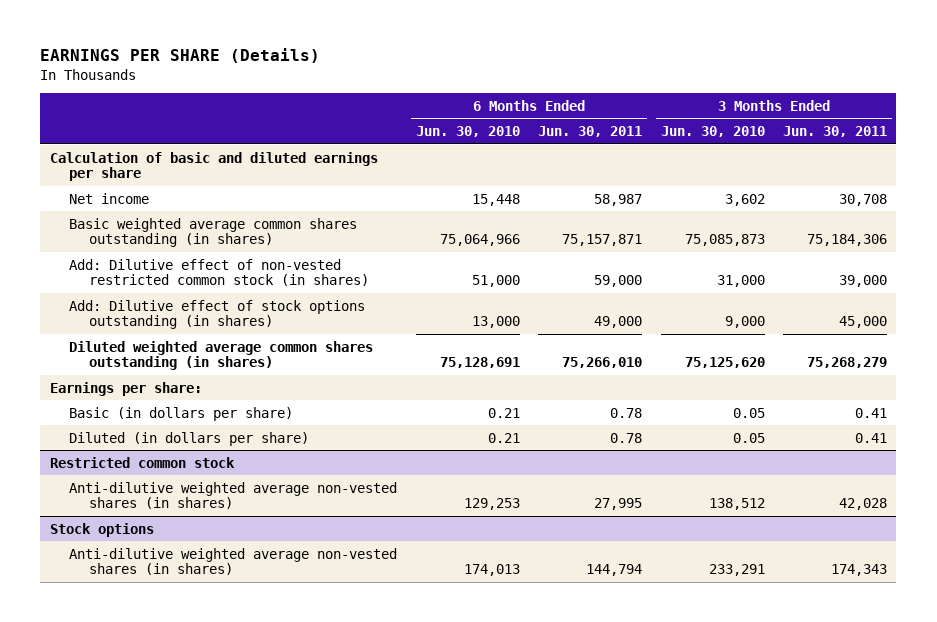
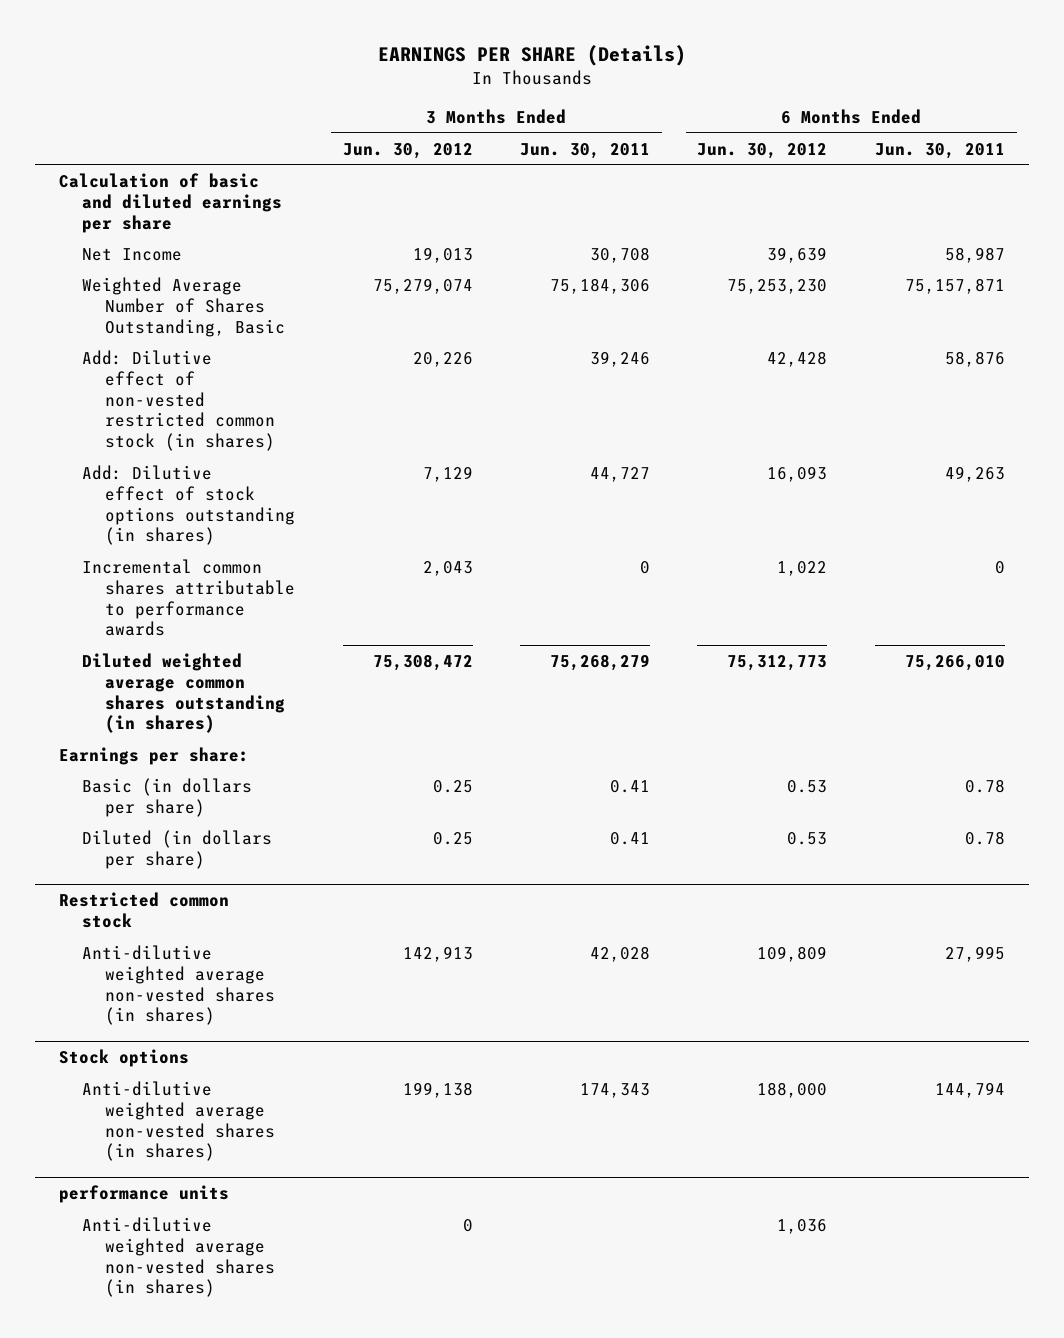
[415,126,520,138] Jun. 30, 2010 -> none
[660,126,765,138] Jun. 30, 2010 -> none
none -> [342,142,473,159] Jun. 30, 2012
none -> [697,142,828,159] Jun. 30, 2012
[69,192,150,204] Net income -> [81,247,182,261] Net Income
[69,217,358,248] Basic weighted average common shares outstanding (in shares) -> [81,276,286,337] Weighted Average Number of Shares Outstanding, Basic
[594,275,643,288] 59,000 -> [944,350,1005,367] 58,876
[839,275,888,288] 39,000 -> [590,350,651,367] 39,246
[594,316,643,329] 49,000 -> [944,465,1005,482] 49,263
[839,316,888,329] 45,000 -> [590,466,651,482] 44,727
none -> [81,558,296,637] Incremental common shares attributable to performance awards
none -> [58,1185,229,1204] performance units
none -> [81,1216,276,1298] Anti-dilutive weighted average non-vested shares (in shares)

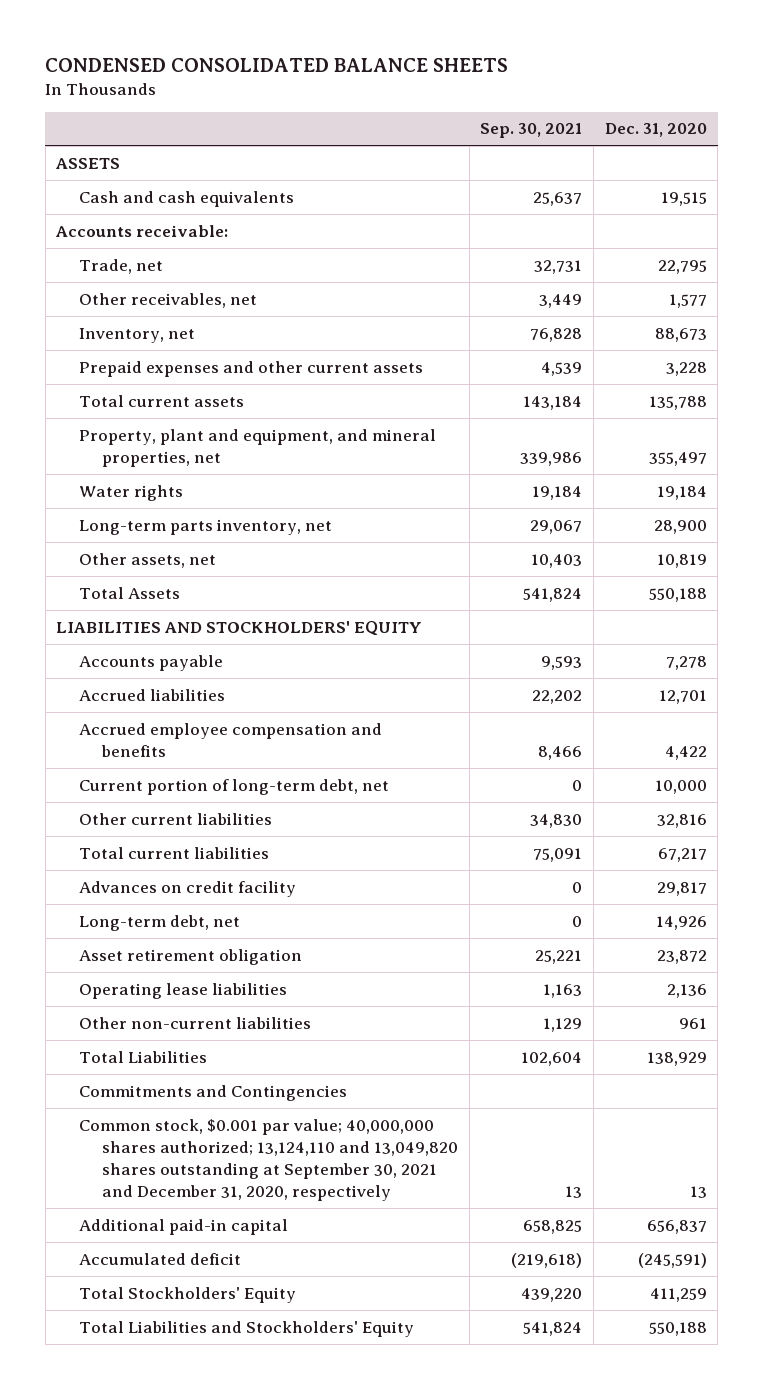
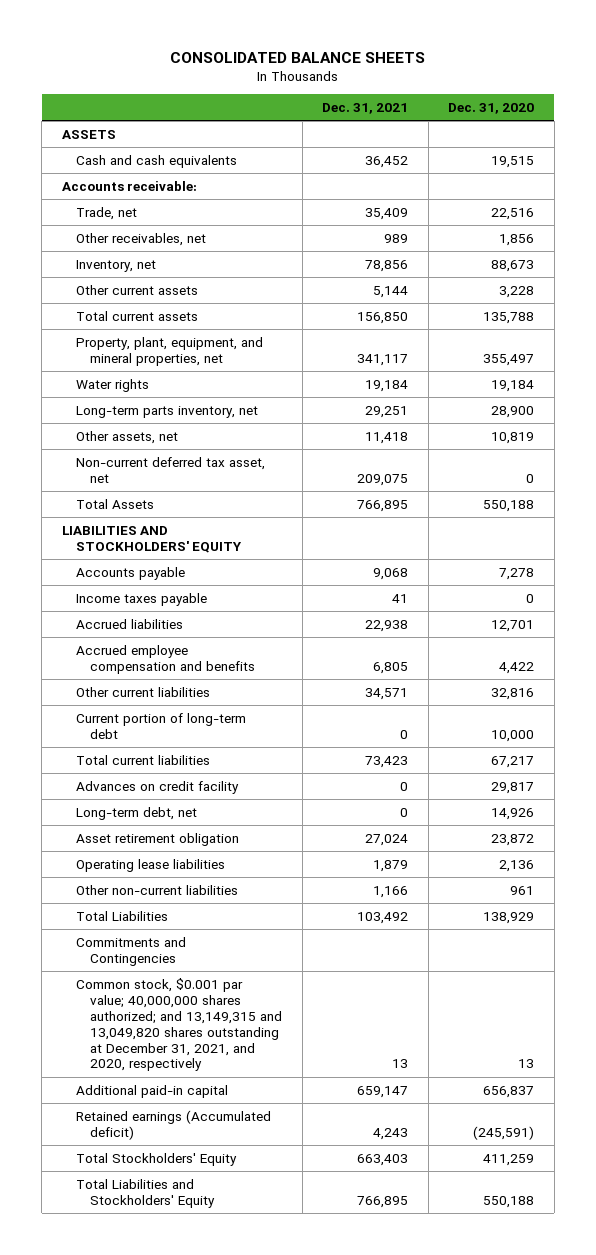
[45,57,509,72] CONDENSED CONSOLIDATED BALANCE SHEETS -> [169,51,425,63] CONSOLIDATED BALANCE SHEETS
[480,123,583,139] Sep. 30, 2021 -> none
none -> [322,103,409,115] Dec. 31, 2021
[657,259,707,274] 22,795 -> [491,207,535,220] 22,516
[668,293,707,308] 1,577 -> [499,233,535,246] 1,856
[79,360,424,377] Prepaid expenses and other current assets -> [75,284,198,295] Other current assets
[79,428,437,467] Property, plant and equipment, and mineral properties, net -> [75,336,263,366] Property, plant, equipment, and mineral properties, net
none -> [75,456,265,483] Non-current deferred tax asset, net
none -> [75,592,207,606] Income taxes payable
[79,778,390,795] Current portion of long-term debt, net -> none
none -> [75,712,246,739] Current portion of long-term debt
[79,1118,459,1201] Common stock, $0.001 par value; 40,000,000 shares authorized; 13,124,110 and 13,049,820 shares outstanding at September 30, 2021 and December 31, 2020, respectively -> [75,977,283,1072] Common stock, $0.001 par value; 40,000,000 shares authorized; and 13,149,315 and 13,049,820 shares outstanding at December 31, 2021, and 2020, respectively
[79,1252,242,1265] Accumulated deficit -> [75,1109,271,1140] Retained earnings (Accumulated deficit)

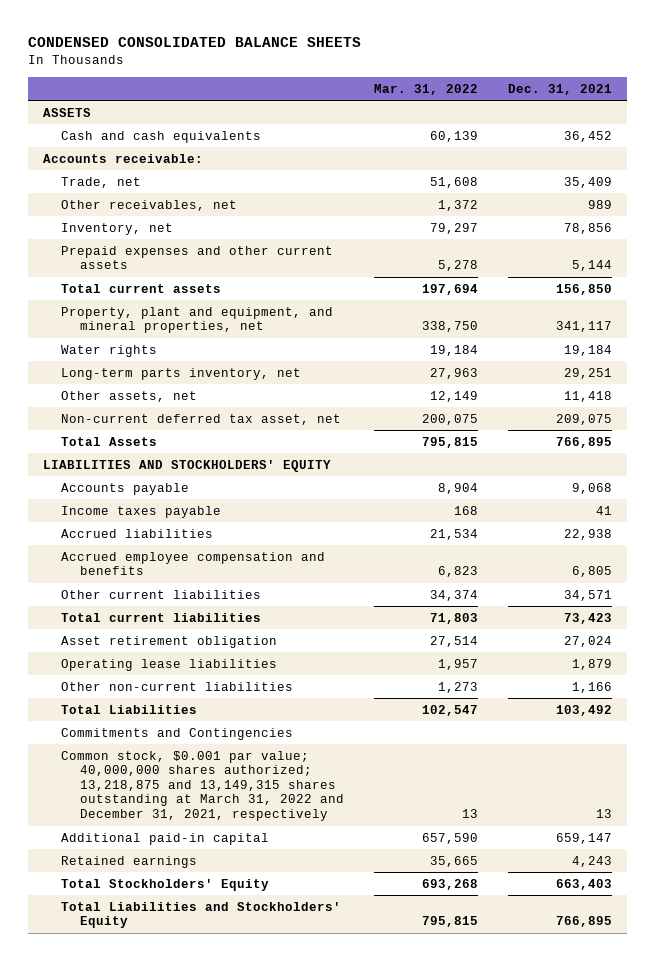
[169,51,425,63] CONSOLIDATED BALANCE SHEETS -> [27,37,361,48] CONDENSED CONSOLIDATED BALANCE SHEETS
[448,103,535,115] Dec. 31, 2020 -> none
none -> [373,83,478,95] Mar. 31, 2022
[75,284,198,295] Other current assets -> [61,245,334,270] Prepaid expenses and other current assets
[75,336,263,366] Property, plant, equipment, and mineral properties, net -> [61,306,334,334] Property, plant and equipment, and mineral properties, net
[75,712,246,739] Current portion of long-term debt -> none
[75,780,239,794] Advances on credit facility -> none
[75,806,197,820] Long-term debt, net -> none
[75,977,283,1072] Common stock, $0.001 par value; 40,000,000 shares authorized; and 13,149,315 and 13,049,820 shares outstanding at December 31, 2021, and 2020, respectively -> [61,750,344,821] Common stock, $0.001 par value; 40,000,000 shares authorized; 13,218,875 and 13,149,315 shares outstanding at March 31, 2022 and December 31, 2021, respectively
[75,1109,271,1140] Retained earnings (Accumulated deficit) -> [61,855,198,868] Retained earnings

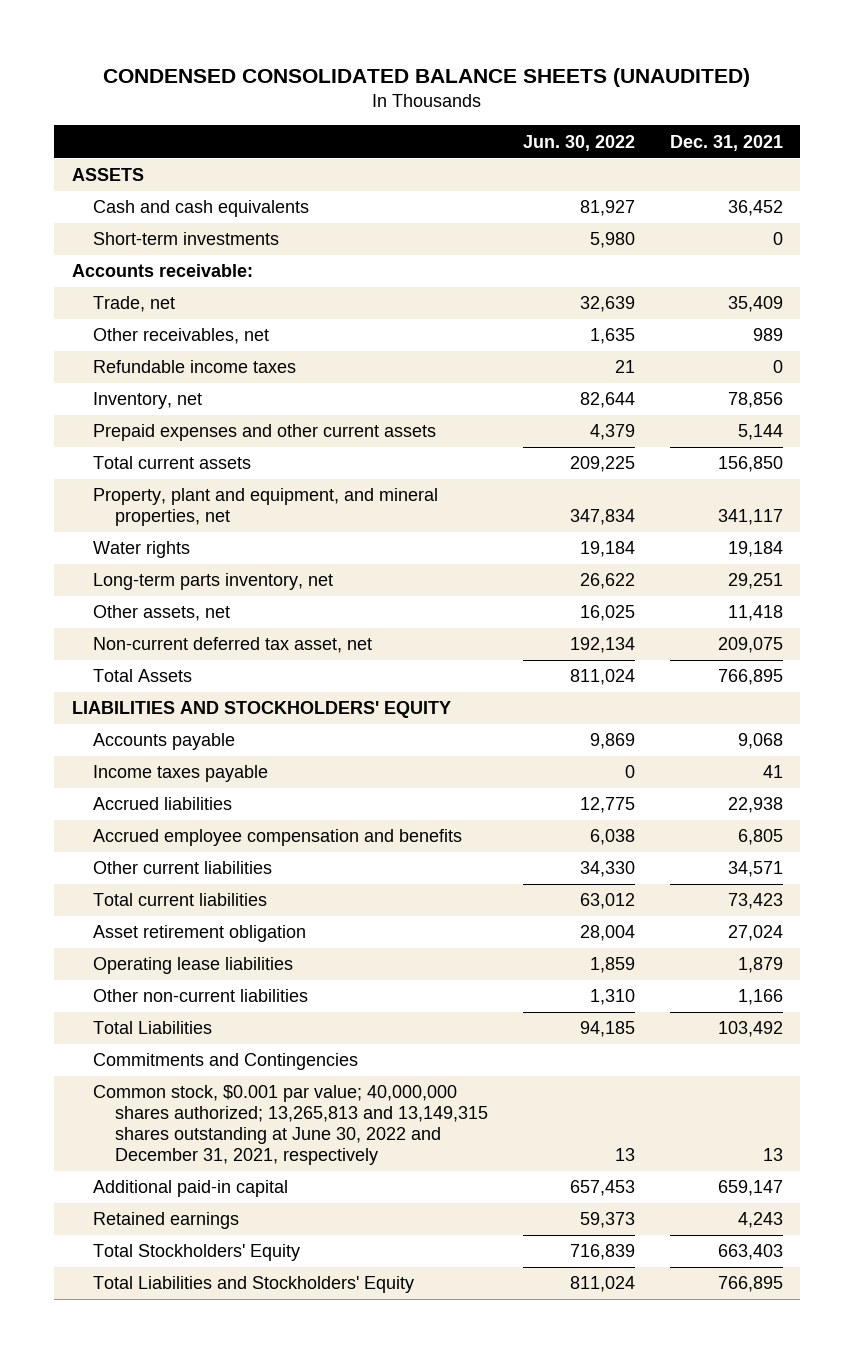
[27,37,361,48] CONDENSED CONSOLIDATED BALANCE SHEETS -> [103,67,751,87] CONDENSED CONSOLIDATED BALANCE SHEETS (UNAUDITED)
[373,83,478,95] Mar. 31, 2022 -> none
none -> [522,134,635,151] Jun. 30, 2022
none -> [93,232,280,246] Short-term investments
none -> [93,360,297,374] Refundable income taxes
[61,750,344,821] Common stock, $0.001 par value; 40,000,000 shares authorized; 13,218,875 and 13,149,315 shares outstanding at March 31, 2022 and December 31, 2021, respectively -> [93,1085,489,1166] Common stock, $0.001 par value; 40,000,000 shares authorized; 13,265,813 and 13,149,315 shares outstanding at June 30, 2022 and December 31, 2021, respectively

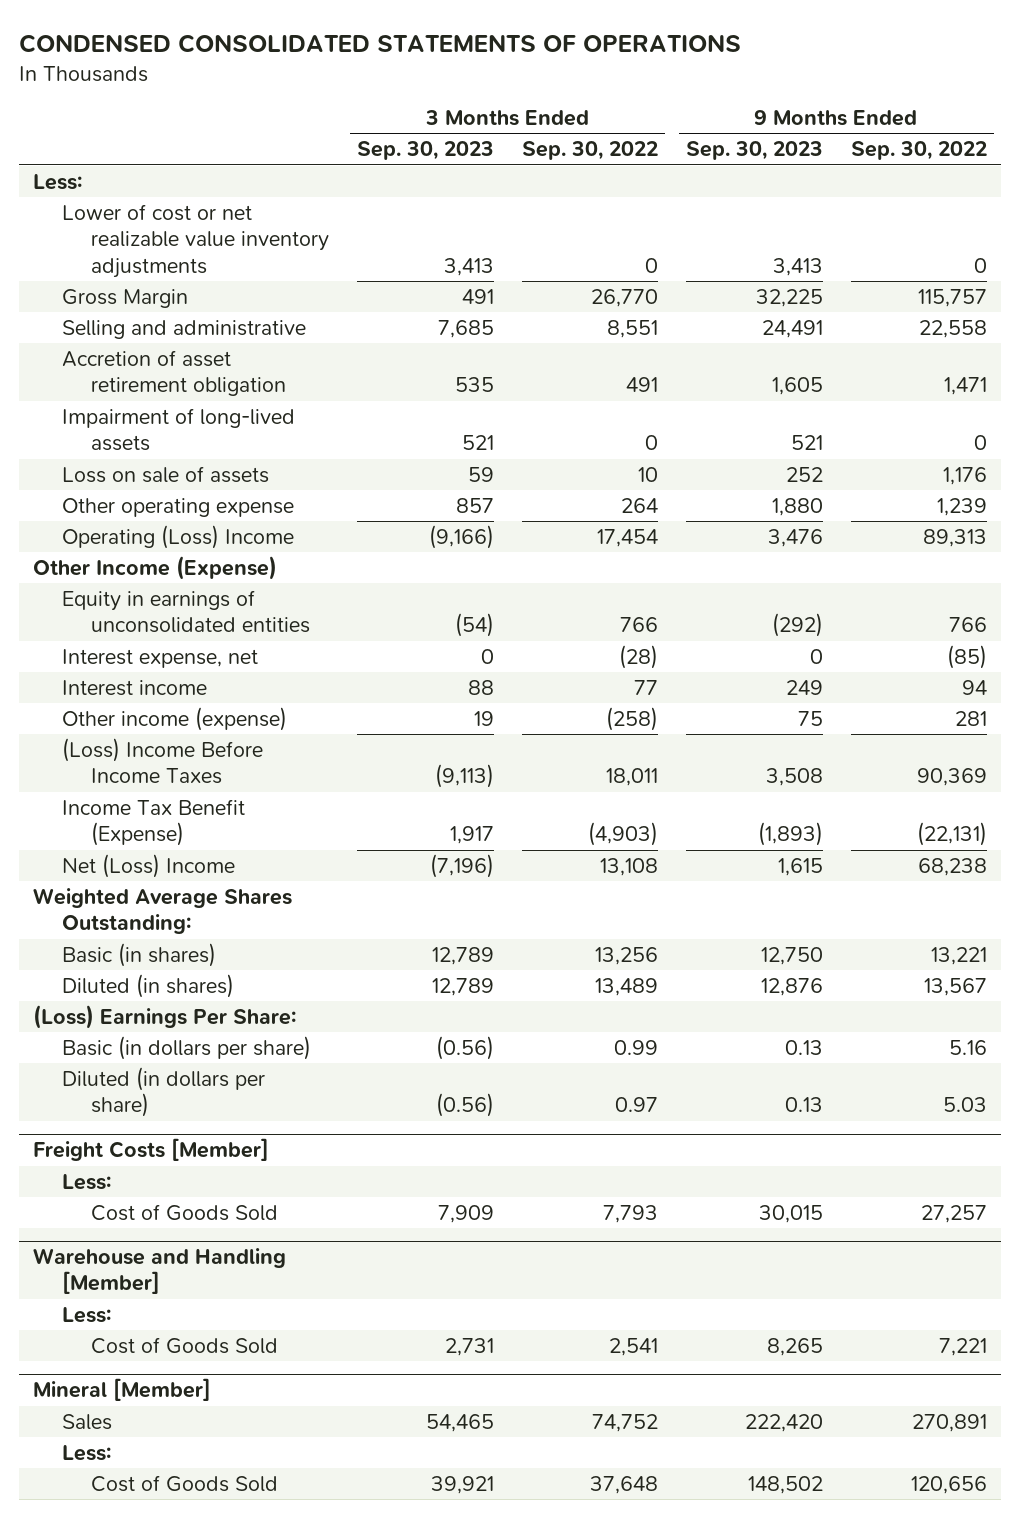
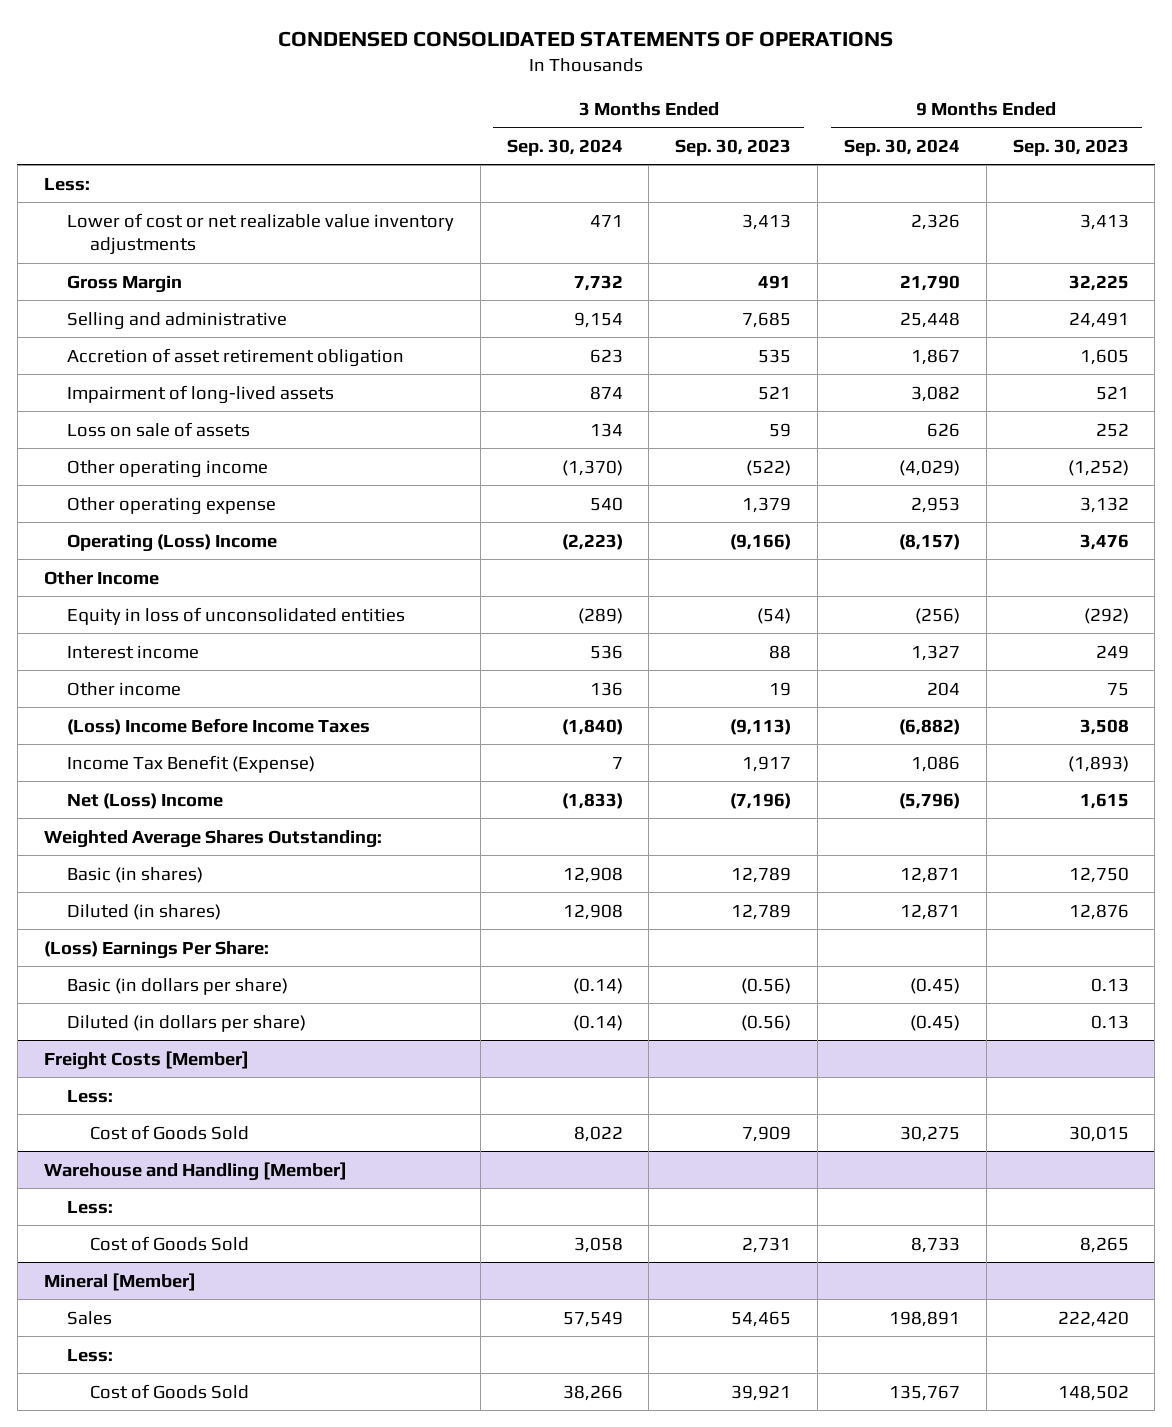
[522,141,659,161] Sep. 30, 2022 -> none
[850,141,987,161] Sep. 30, 2022 -> none
none -> [506,138,623,156] Sep. 30, 2024
none -> [843,138,960,156] Sep. 30, 2024
none -> [66,459,268,478] Other operating income
[456,497,495,513] 857 -> [742,496,792,513] 1,379
[771,497,823,516] 1,880 -> [1079,496,1129,513] 3,132
[62,648,259,668] Interest expense, net -> none
[32,555,277,580] Other Income (Expense) -> [43,570,159,585] Other Income
[62,589,311,634] Equity in earnings of unconsolidated entities -> [66,606,405,625] Equity in loss of unconsolidated entities
[62,706,288,731] Other income (expense) -> [66,681,181,696] Other income

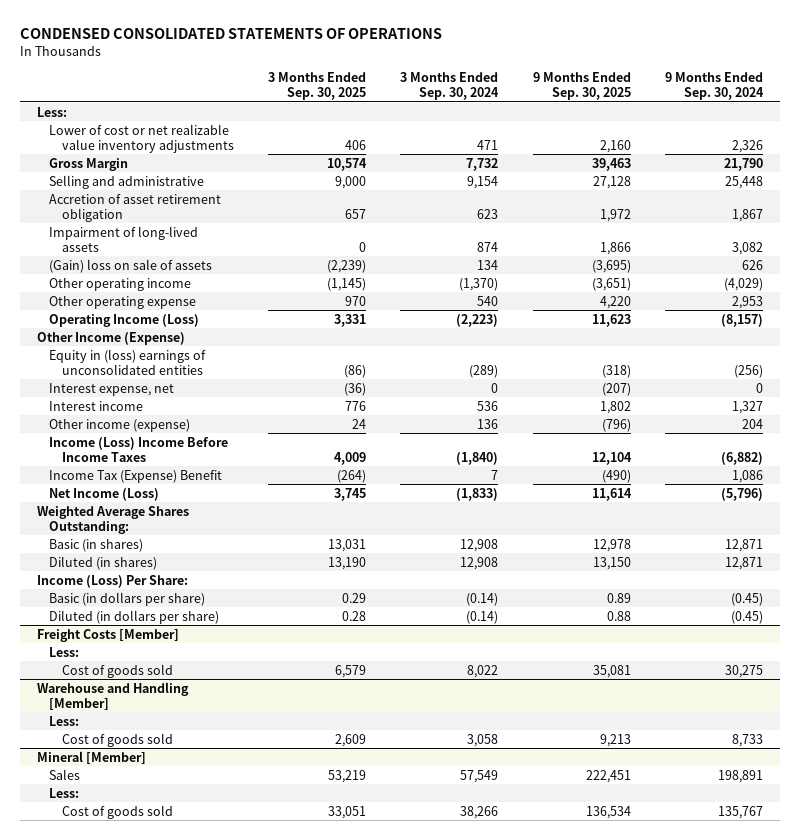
[675,138,792,156] Sep. 30, 2023 -> none
[1012,138,1129,156] Sep. 30, 2023 -> none
none -> [268,72,367,101] 3 Months Ended Sep. 30, 2025
none -> [532,72,631,101] 9 Months Ended Sep. 30, 2025
[66,421,250,437] Loss on sale of assets -> [49,258,213,273] (Gain) loss on sale of assets
[66,533,277,552] Operating (Loss) Income -> [49,313,200,327] Operating Income (Loss)
[43,570,159,585] Other Income -> [36,331,185,345] Other Income (Expense)
[66,606,405,625] Equity in loss of unconsolidated entities -> [49,348,207,375] Equity in (loss) earnings of unconsolidated entities
none -> [49,382,175,396] Interest expense, net
[66,681,181,696] Other income -> [49,418,191,432] Other income (expense)
[66,717,370,735] (Loss) Income Before Income Taxes -> [49,436,229,462] Income (Loss) Income Before Income Taxes
[66,754,315,773] Income Tax Benefit (Expense) -> [49,469,223,483] Income Tax (Expense) Benefit
[66,792,223,809] Net (Loss) Income -> [49,487,160,501] Net Income (Loss)
[43,940,269,959] (Loss) Earnings Per Share: -> [36,574,188,588] Income (Loss) Per Share:
[90,1124,250,1140] Cost of Goods Sold -> [62,663,174,678] Cost of goods sold
[90,1235,250,1251] Cost of Goods Sold -> [62,732,174,747] Cost of goods sold
[90,1383,250,1399] Cost of Goods Sold -> [62,804,174,819] Cost of goods sold

